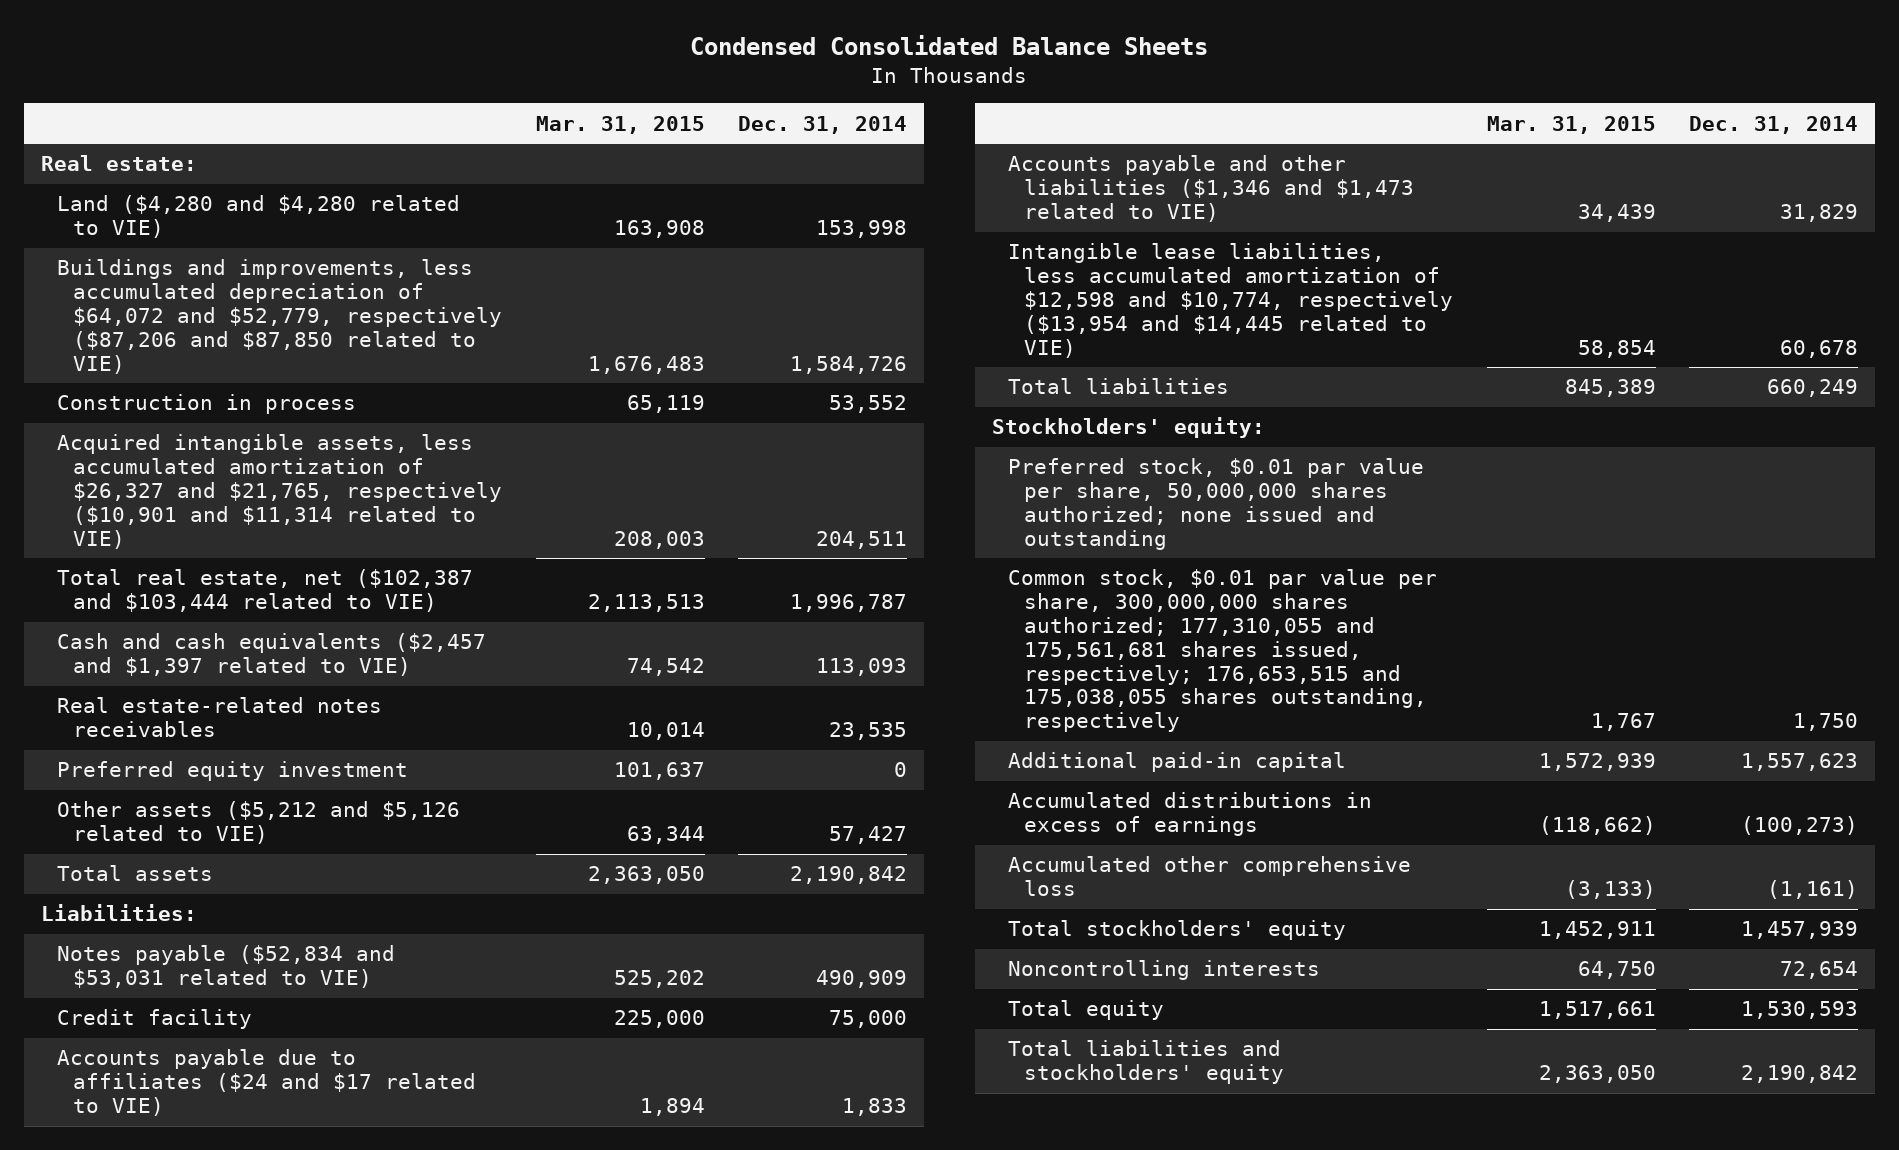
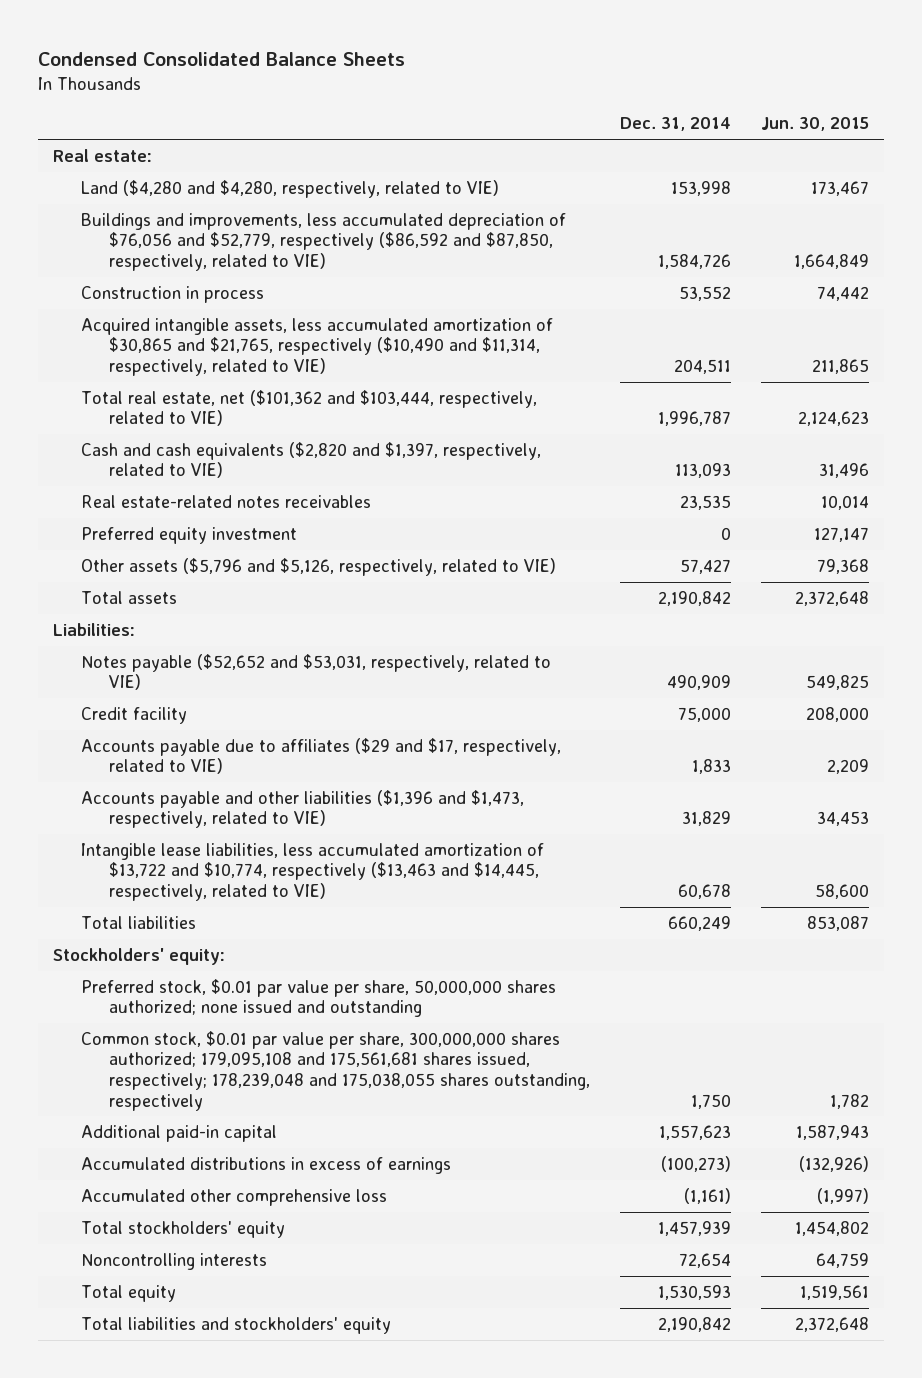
[535,115,705,134] Mar. 31, 2015 -> none
none -> [761,117,870,132] Jun. 30, 2015
[56,195,460,239] Land ($4,280 and $4,280 related to VIE) -> [81,179,500,198] Land ($4,280 and $4,280, respectively, related to VIE)
[56,259,503,374] Buildings and improvements, less accumulated depreciation of $64,072 and $52,779, respectively ($87,206 and $87,850 related to VIE) -> [81,212,567,272] Buildings and improvements, less accumulated depreciation of $76,056 and $52,779, respectively ($86,592 and $87,850, respectively, related to VIE)
[56,434,503,549] Acquired intangible assets, less accumulated amortization of $26,327 and $21,765, respectively ($10,901 and $11,314 related to VIE) -> [81,317,554,377] Acquired intangible assets, less accumulated amortization of $30,865 and $21,765, respectively ($10,490 and $11,314, respectively, related to VIE)
[56,569,473,613] Total real estate, net ($102,387 and $103,444 related to VIE) -> [81,389,538,427] Total real estate, net ($101,362 and $103,444, respectively, related to VIE)
[56,633,486,677] Cash and cash equivalents ($2,457 and $1,397 related to VIE) -> [81,441,542,479] Cash and cash equivalents ($2,820 and $1,397, respectively, related to VIE)
[56,801,460,845] Other assets ($5,212 and $5,126 related to VIE) -> [81,557,557,576] Other assets ($5,796 and $5,126, respectively, related to VIE)
[56,945,395,989] Notes payable ($52,834 and $53,031 related to VIE) -> [81,653,552,691] Notes payable ($52,652 and $53,031, respectively, related to VIE)
[56,1049,477,1116] Accounts payable due to affiliates ($24 and $17 related to VIE) -> [81,737,562,775] Accounts payable due to affiliates ($29 and $17, respectively, related to VIE)
[1008,155,1415,222] Accounts payable and other liabilities ($1,346 and $1,473 related to VIE) -> [81,789,525,829] Accounts payable and other liabilities ($1,396 and $1,473, respectively, related to VIE)
[1008,243,1454,358] Intangible lease liabilities, less accumulated amortization of $12,598 and $10,774, respectively ($13,954 and $14,445 related to VIE) -> [81,842,545,902] Intangible lease liabilities, less accumulated amortization of $13,722 and $10,774, respectively ($13,463 and $14,445, respectively, related to VIE)
[1008,569,1438,733] Common stock, $0.01 par value per share, 300,000,000 shares authorized; 177,310,055 and 175,561,681 shares issued, respectively; 176,653,515 and 175,038,055 shares outstanding, respectively -> [81,1030,591,1111] Common stock, $0.01 par value per share, 300,000,000 shares authorized; 179,095,108 and 175,561,681 shares issued, respectively; 178,239,048 and 175,038,055 shares outstanding, respectively

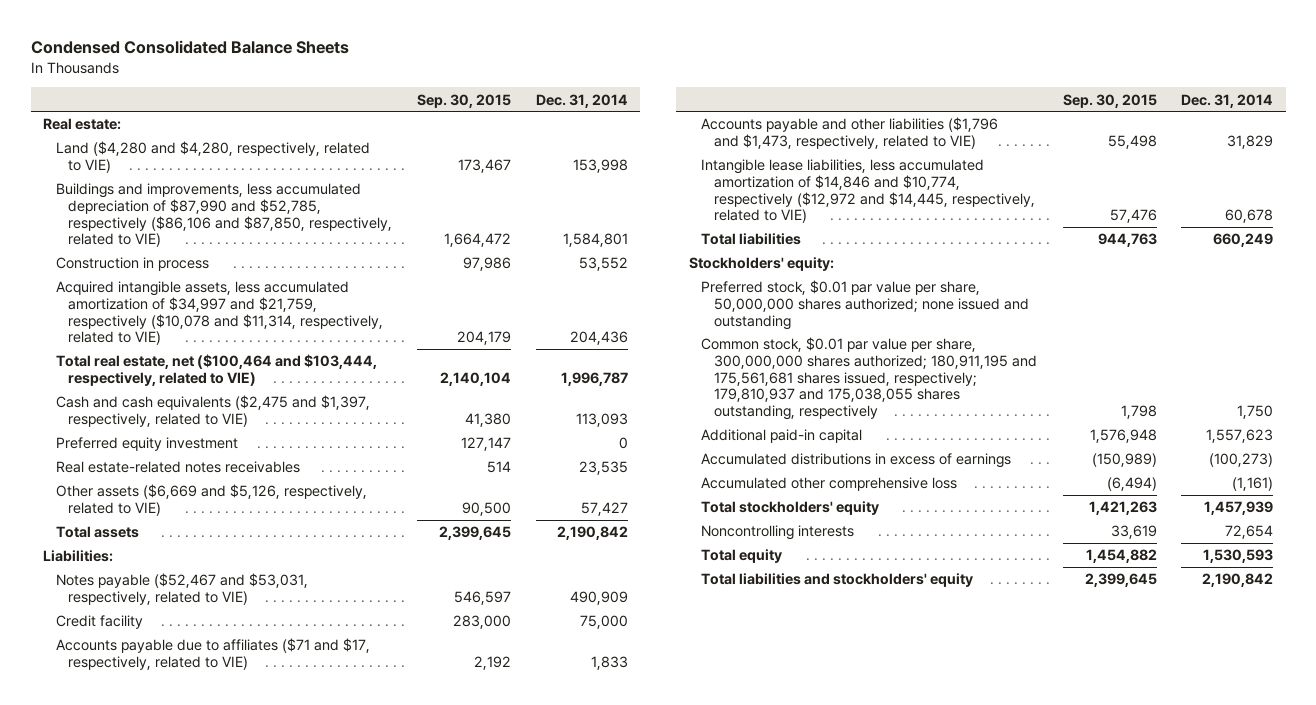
[761,117,870,132] Jun. 30, 2015 -> none
none -> [416,93,511,108] Sep. 30, 2015
[81,212,567,272] Buildings and improvements, less accumulated depreciation of $76,056 and $52,779, respectively ($86,592 and $87,850, respectively, related to VIE) -> [55,183,393,248] Buildings and improvements, less accumulated depreciation of $87,990 and $52,785, respectively ($86,106 and $87,850, respectively, related to VIE)
[658,254,732,270] 1,584,726 -> [562,233,628,248] 1,584,801
[81,317,554,377] Acquired intangible assets, less accumulated amortization of $30,865 and $21,765, respectively ($10,490 and $11,314, respectively, related to VIE) -> [55,281,384,346] Acquired intangible assets, less accumulated amortization of $34,997 and $21,759, respectively ($10,078 and $11,314, respectively, related to VIE)
[674,359,732,375] 204,511 -> [569,331,628,346] 204,436
[81,389,538,427] Total real estate, net ($101,362 and $103,444, respectively, related to VIE) -> [55,354,377,386] Total real estate, net ($100,464 and $103,444, respectively, related to VIE)
[81,441,542,479] Cash and cash equivalents ($2,820 and $1,397, respectively, related to VIE) -> [55,395,370,427] Cash and cash equivalents ($2,475 and $1,397, respectively, related to VIE)
[81,494,372,508] Real estate-related notes receivables -> [55,461,300,474] Real estate-related notes receivables
[81,557,557,576] Other assets ($5,796 and $5,126, respectively, related to VIE) -> [55,484,367,516] Other assets ($6,669 and $5,126, respectively, related to VIE)
[81,653,552,691] Notes payable ($52,652 and $53,031, respectively, related to VIE) -> [55,573,308,605] Notes payable ($52,467 and $53,031, respectively, related to VIE)
[81,737,562,775] Accounts payable due to affiliates ($29 and $17, respectively, related to VIE) -> [55,638,370,670] Accounts payable due to affiliates ($71 and $17, respectively, related to VIE)
[81,789,525,829] Accounts payable and other liabilities ($1,396 and $1,473, respectively, related to VIE) -> [701,117,999,149] Accounts payable and other liabilities ($1,796 and $1,473, respectively, related to VIE)
[81,842,545,902] Intangible lease liabilities, less accumulated amortization of $13,722 and $10,774, respectively ($13,463 and $14,445, respectively, related to VIE) -> [701,159,1035,224] Intangible lease liabilities, less accumulated amortization of $14,846 and $10,774, respectively ($12,972 and $14,445, respectively, related to VIE)
[81,1030,591,1111] Common stock, $0.01 par value per share, 300,000,000 shares authorized; 179,095,108 and 175,561,681 shares issued, respectively; 178,239,048 and 175,038,055 shares outstanding, respectively -> [701,337,1037,421] Common stock, $0.01 par value per share, 300,000,000 shares authorized; 180,911,195 and 175,561,681 shares issued, respectively; 179,810,937 and 175,038,055 shares outstanding, respectively

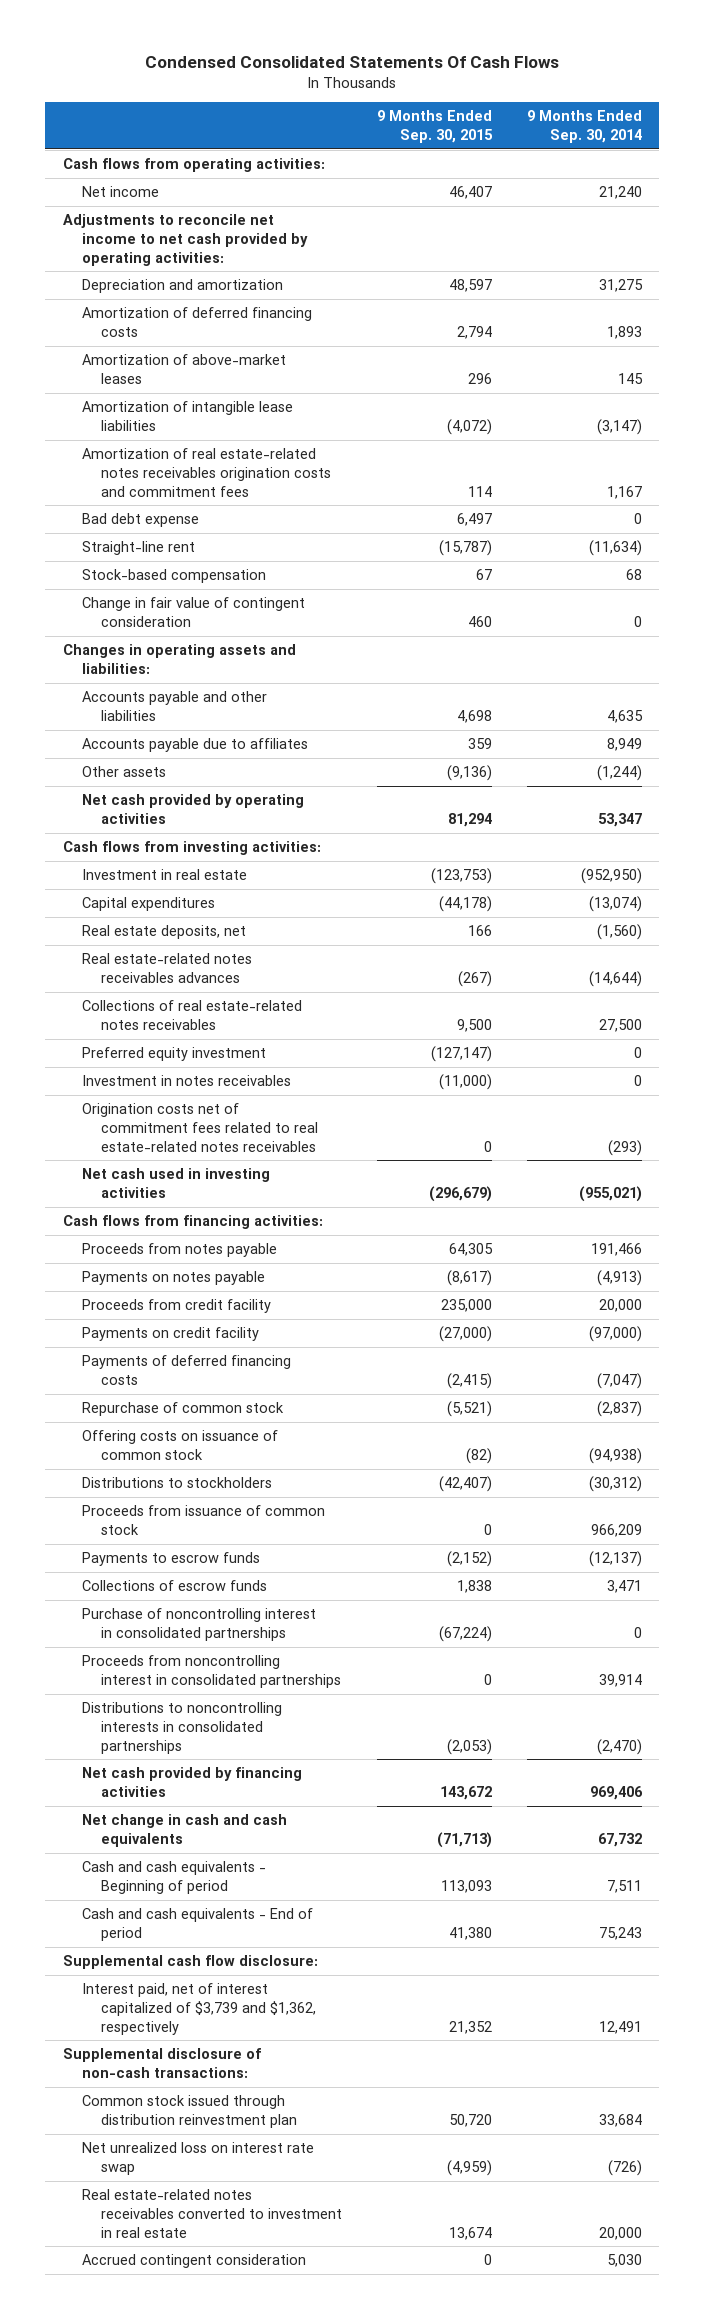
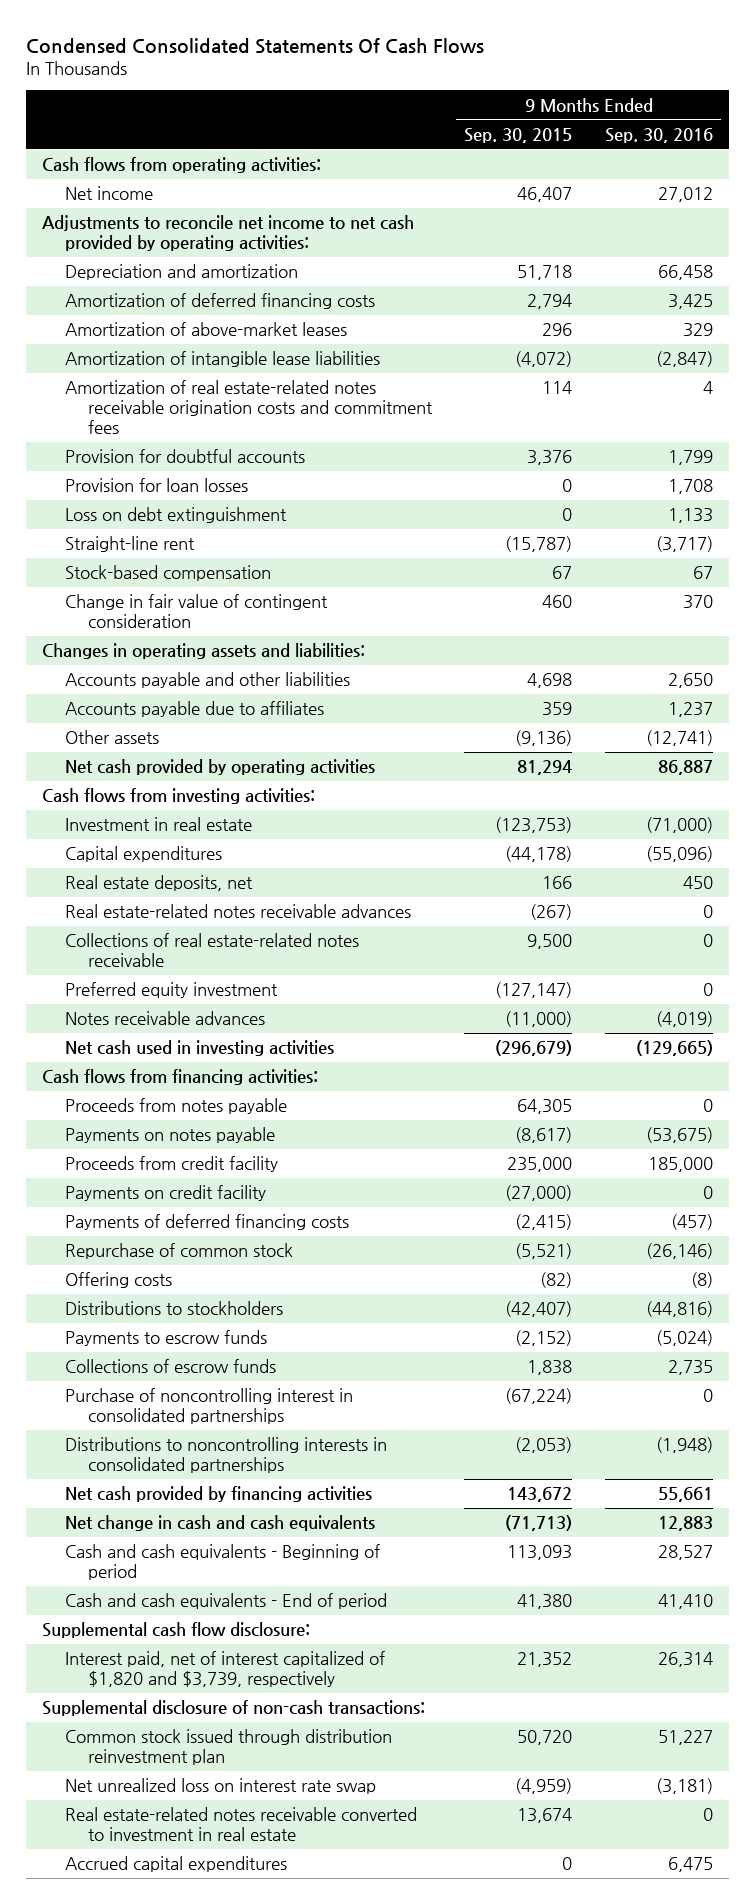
[526,110,642,144] 9 Months Ended Sep. 30, 2014 -> none
none -> [604,128,713,144] Sep. 30, 2016
[448,279,492,293] 48,597 -> [517,265,573,281] 51,718
[81,513,199,528] Bad debt expense -> none
[81,448,331,497] Amortization of real estate-related notes receivables origination costs and commitment fees -> [65,380,434,434] Amortization of real estate-related notes receivable origination costs and commitment fees
none -> [65,449,306,464] Provision for doubtful accounts
none -> [65,478,249,493] Provision for loan losses
none -> [65,507,288,524] Loss on debt extinguishment
[81,953,252,983] Real estate-related notes receivables advances -> [65,904,412,919] Real estate-related notes receivable advances
[81,1000,302,1030] Collections of real estate-related notes receivables -> [65,933,360,968] Collections of real estate-related notes receivable
[81,1103,318,1152] Origination costs net of commitment fees related to real estate-related notes receivables -> none
[81,1075,291,1087] Investment in notes receivables -> [65,1011,266,1026] Notes receivable advances
[81,1430,278,1460] Offering costs on issuance of common stock -> [65,1272,173,1289] Offering costs
[81,1505,325,1535] Proceeds from issuance of common stock -> none
[81,1655,341,1688] Proceeds from noncontrolling interest in consolidated partnerships -> none
[81,1983,316,2035] Interest paid, net of interest capitalized of $3,739 and $1,362, respectively -> [65,1651,386,1688] Interest paid, net of interest capitalized of $1,820 and $3,739, respectively
[81,2254,306,2269] Accrued contingent consideration -> none
[81,2189,342,2238] Real estate-related notes receivables converted to investment in real estate -> [65,1807,418,1842] Real estate-related notes receivable converted to investment in real estate
none -> [65,1856,288,1873] Accrued capital expenditures

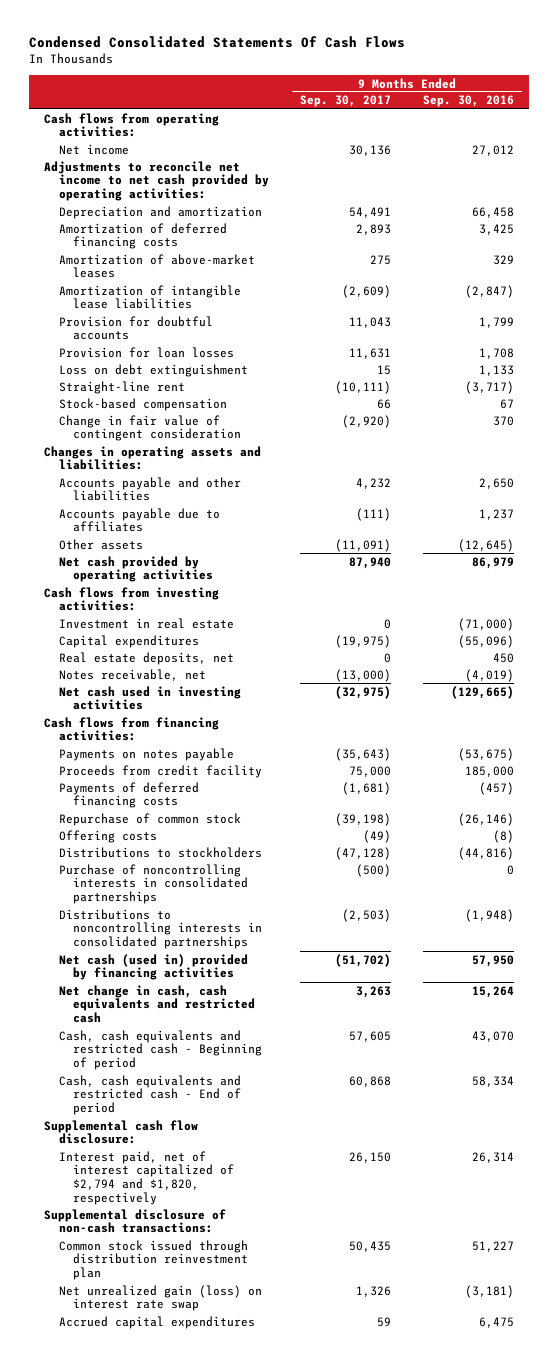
[464,128,573,144] Sep. 30, 2015 -> none
none -> [300,95,392,108] Sep. 30, 2017
[65,380,434,434] Amortization of real estate-related notes receivable origination costs and commitment fees -> none
[645,730,713,747] (12,741) -> [457,538,514,552] (12,645)
[657,760,713,776] 86,887 -> [471,556,514,569] 86,979
[65,904,412,919] Real estate-related notes receivable advances -> none
[65,933,360,968] Collections of real estate-related notes receivable -> none
[65,982,279,999] Preferred equity investment -> none
[65,1011,266,1026] Notes receivable advances -> [58,668,206,681] Notes receivable, net
[65,1098,288,1115] Proceeds from notes payable -> none
[65,1185,267,1202] Payments on credit facility -> none
[65,1330,268,1347] Payments to escrow funds -> none
[65,1359,277,1374] Collections of escrow funds -> none
[65,1388,354,1425] Purchase of noncontrolling interest in consolidated partnerships -> [58,863,249,905] Purchase of noncontrolling interests in consolidated partnerships
[65,1486,373,1503] Net cash provided by financing activities -> [58,953,248,981] Net cash (used in) provided by financing activities
[657,1487,713,1503] 55,661 -> [471,954,514,967] 57,950
[65,1515,376,1532] Net change in cash and cash equivalents -> [58,984,256,1024] Net change in cash, cash equivalents and restricted cash
[657,1516,713,1532] 12,883 -> [471,985,514,998] 15,264
[65,1544,381,1581] Cash and cash equivalents - Beginning of period -> [58,1029,263,1071] Cash, cash equivalents and restricted cash - Beginning of period
[657,1545,713,1561] 28,527 -> [471,1030,514,1042] 43,070
[65,1593,388,1610] Cash and cash equivalents - End of period -> [58,1074,242,1116] Cash, cash equivalents and restricted cash - End of period
[657,1594,713,1610] 41,410 -> [471,1075,514,1087] 58,334
[65,1651,386,1688] Interest paid, net of interest capitalized of $1,820 and $3,739, respectively -> [58,1150,235,1206] Interest paid, net of interest capitalized of $2,794 and $1,820, respectively
[65,1807,418,1842] Real estate-related notes receivable converted to investment in real estate -> none
[65,1778,377,1795] Net unrealized loss on interest rate swap -> [58,1284,262,1312] Net unrealized gain (loss) on interest rate swap

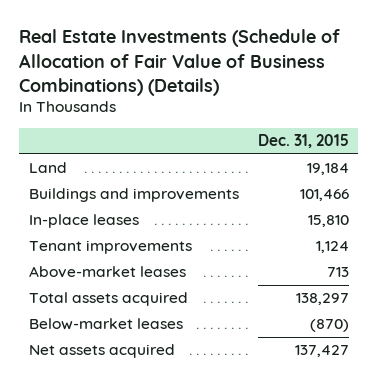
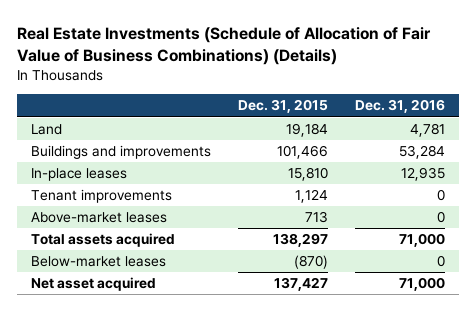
none -> [355,99,446,114] Dec. 31, 2016
[28,344,175,359] Net assets acquired -> [31,277,157,292] Net asset acquired

